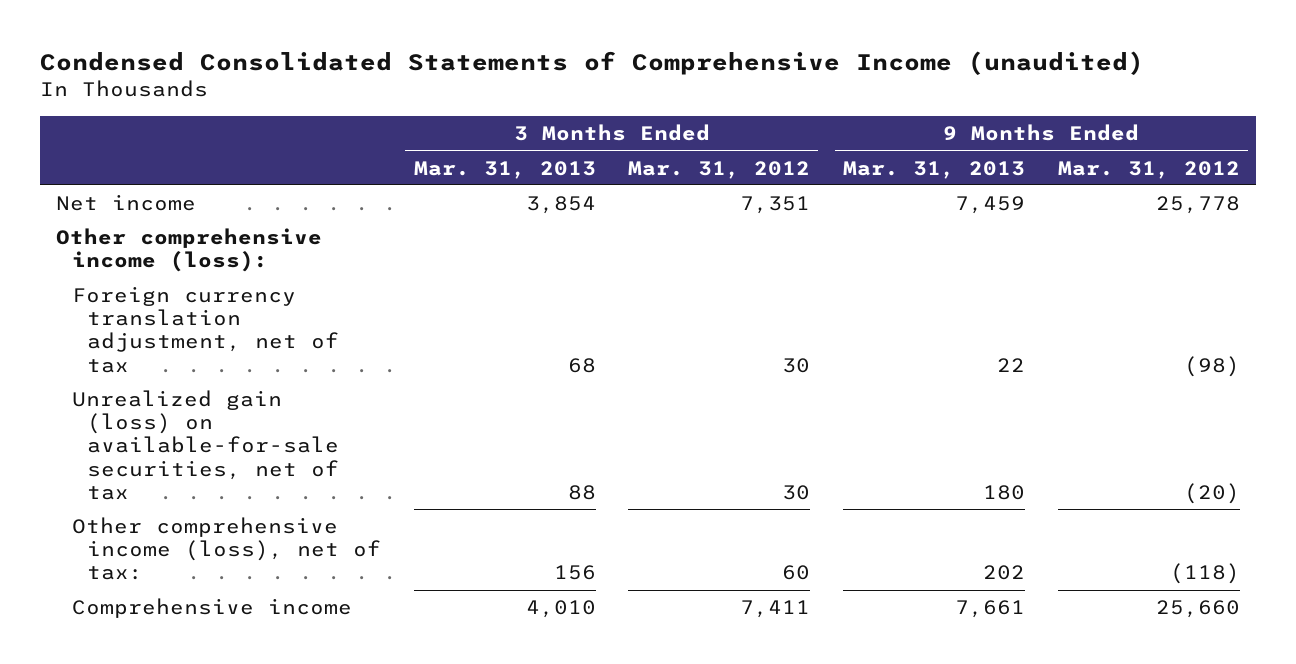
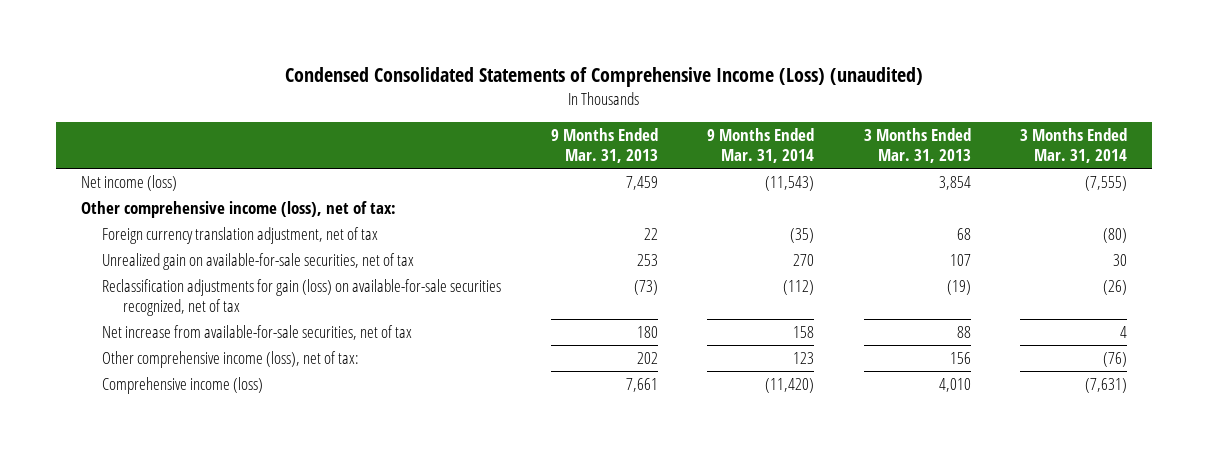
[39,51,1144,76] Condensed Consolidated Statements of Comprehensive Income (unaudited) -> [285,67,924,88] Condensed Consolidated Statements of Comprehensive Income (Loss) (unaudited)
[628,160,811,179] Mar. 31, 2012 -> none
[1057,160,1240,179] Mar. 31, 2012 -> none
none -> [707,128,815,164] 9 Months Ended Mar. 31, 2014
none -> [1020,128,1128,164] 3 Months Ended Mar. 31, 2014
[56,194,197,212] Net income -> [80,175,177,192] Net income (loss)
[56,228,323,273] Other comprehensive income (loss): -> [80,201,396,219] Other comprehensive income (loss), net of tax:
[71,390,339,500] Unrealized gain (loss) on available-for-sale securities, net of tax -> [101,253,414,271] Unrealized gain on available-for-sale securities, net of tax
[567,484,596,500] 88 -> [949,254,971,267] 107
[983,484,1026,500] 180 -> [636,254,658,267] 253
none -> [101,279,501,317] Reclassification adjustments for gain (loss) on available-for-sale securities recognized, net of tax
none -> [101,325,412,341] Net increase from available-for-sale securities, net of tax
[71,598,352,619] Comprehensive income -> [101,377,263,395] Comprehensive income (loss)

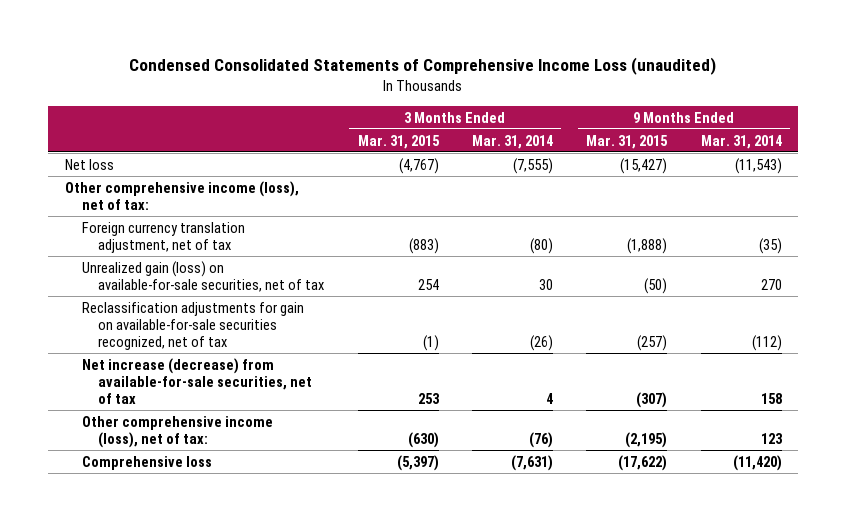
[285,67,924,88] Condensed Consolidated Statements of Comprehensive Income (Loss) (unaudited) -> [129,57,717,76] Condensed Consolidated Statements of Comprehensive Income Loss (unaudited)
[550,128,658,164] 9 Months Ended Mar. 31, 2013 -> none
[863,128,971,164] 3 Months Ended Mar. 31, 2013 -> none
none -> [357,134,440,149] Mar. 31, 2015
none -> [586,134,669,149] Mar. 31, 2015
[80,175,177,192] Net income (loss) -> [65,158,115,170] Net loss
[101,253,414,271] Unrealized gain on available-for-sale securities, net of tax -> [81,260,325,292] Unrealized gain (loss) on available-for-sale securities, net of tax
[101,279,501,317] Reclassification adjustments for gain (loss) on available-for-sale securities recognized, net of tax -> [81,301,304,350] Reclassification adjustments for gain on available-for-sale securities recognized, net of tax
[101,325,412,341] Net increase from available-for-sale securities, net of tax -> [81,357,313,404] Net increase (decrease) from available-for-sale securities, net of tax
[101,377,263,395] Comprehensive income (loss) -> [81,455,212,470] Comprehensive loss

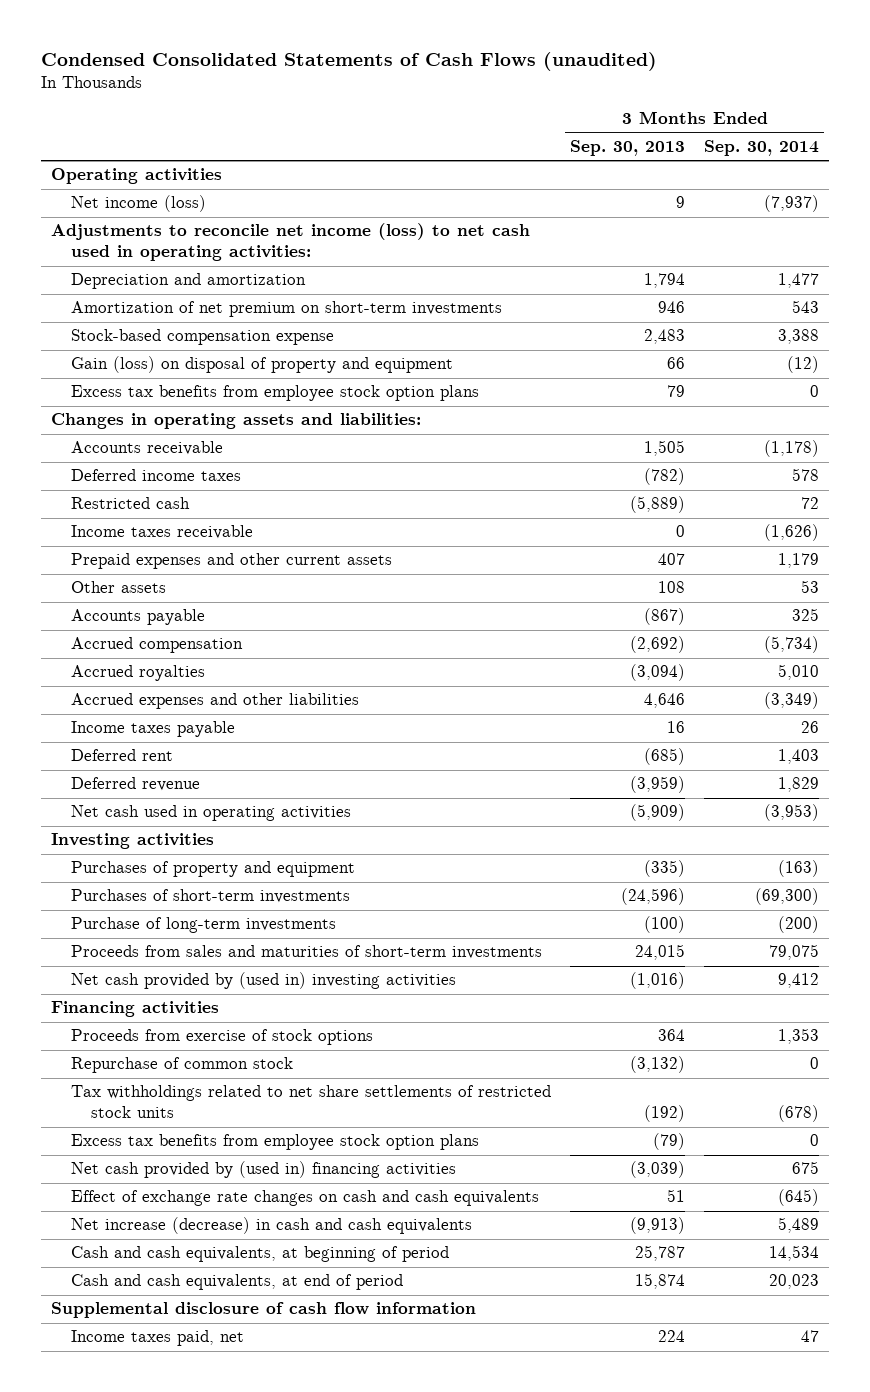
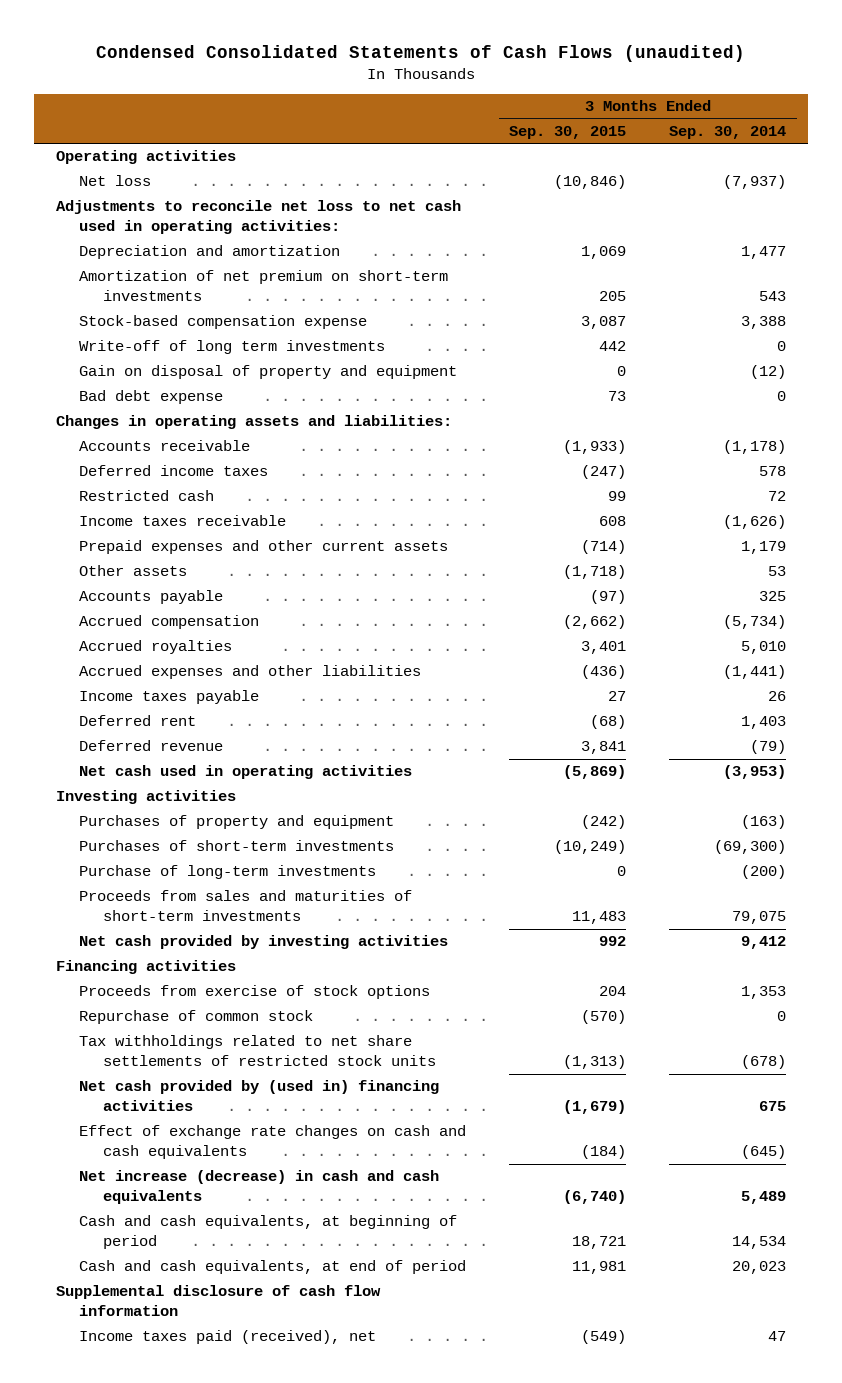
[570,139,686,156] Sep. 30, 2013 -> none
none -> [509,126,627,140] Sep. 30, 2015
[70,195,206,213] Net income (loss) -> [79,175,152,187] Net loss
[50,223,530,262] Adjustments to reconcile net income (loss) to net cash used in operating activities: -> [55,200,461,235] Adjustments to reconcile net loss to net cash used in operating activities:
[70,385,479,402] Excess tax benefits from employee stock option plans -> none
none -> [79,340,386,355] Write-off of long term investments
[70,356,453,374] Gain (loss) on disposal of property and equipment -> [79,365,458,380] Gain on disposal of property and equipment
none -> [79,390,224,405] Bad debt expense
[764,692,820,710] (3,349) -> [723,665,787,680] (1,441)
[778,777,820,793] 1,829 -> [750,740,787,755] (79)
[70,972,456,990] Net cash provided by (used in) investing activities -> [79,935,449,950] Net cash provided by investing activities
[70,1134,479,1151] Excess tax benefits from employee stock option plans -> none
[70,1330,244,1347] Income taxes paid, net -> [79,1330,377,1345] Income taxes paid (received), net

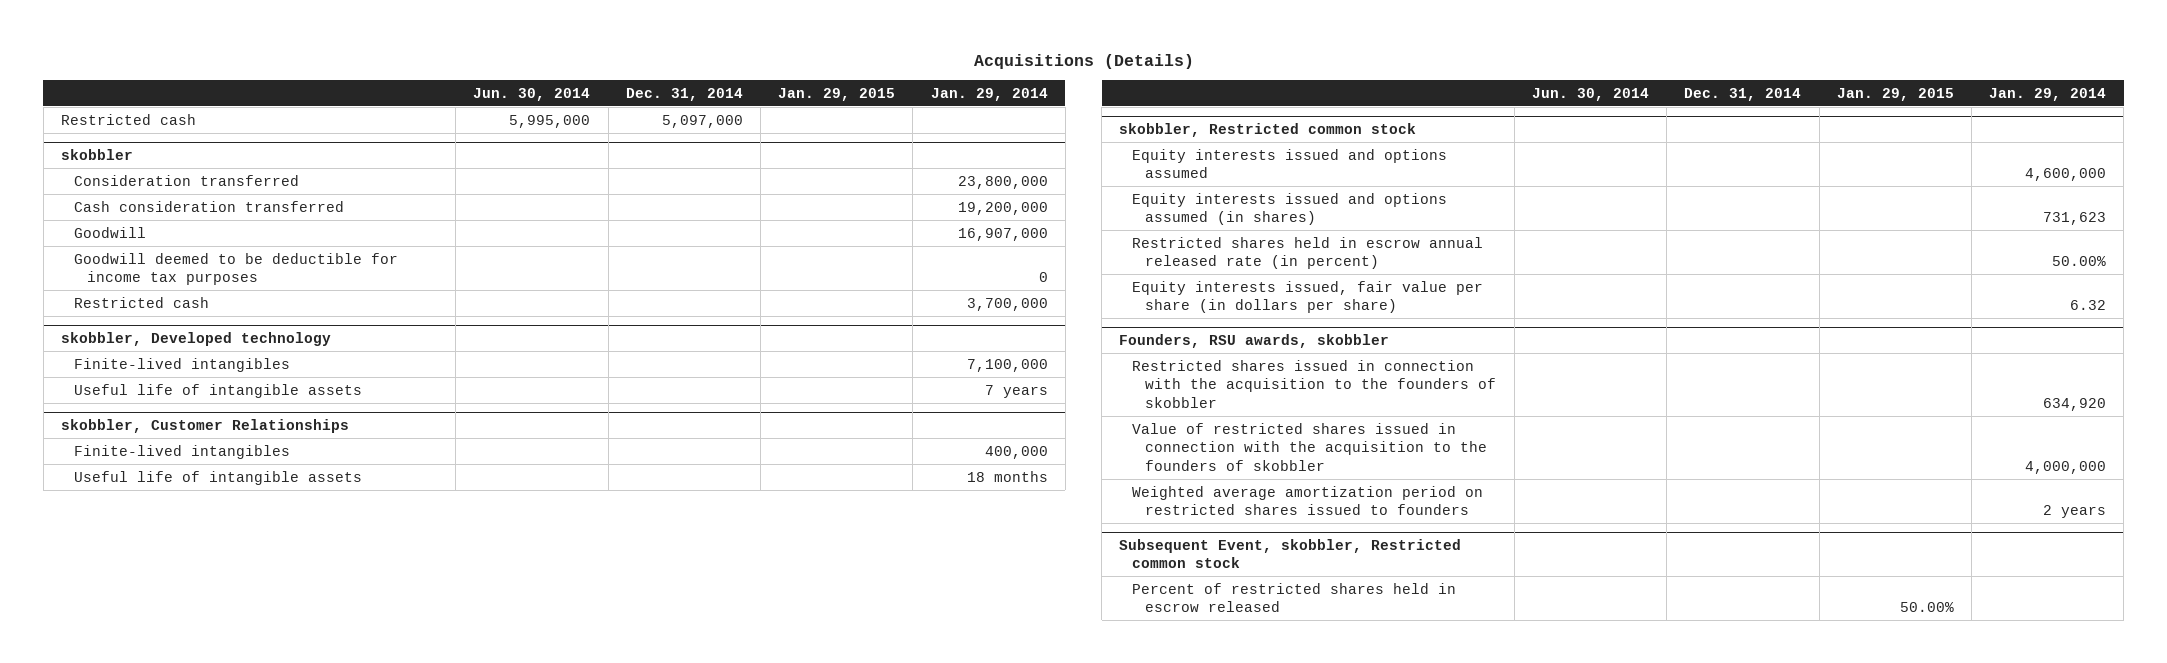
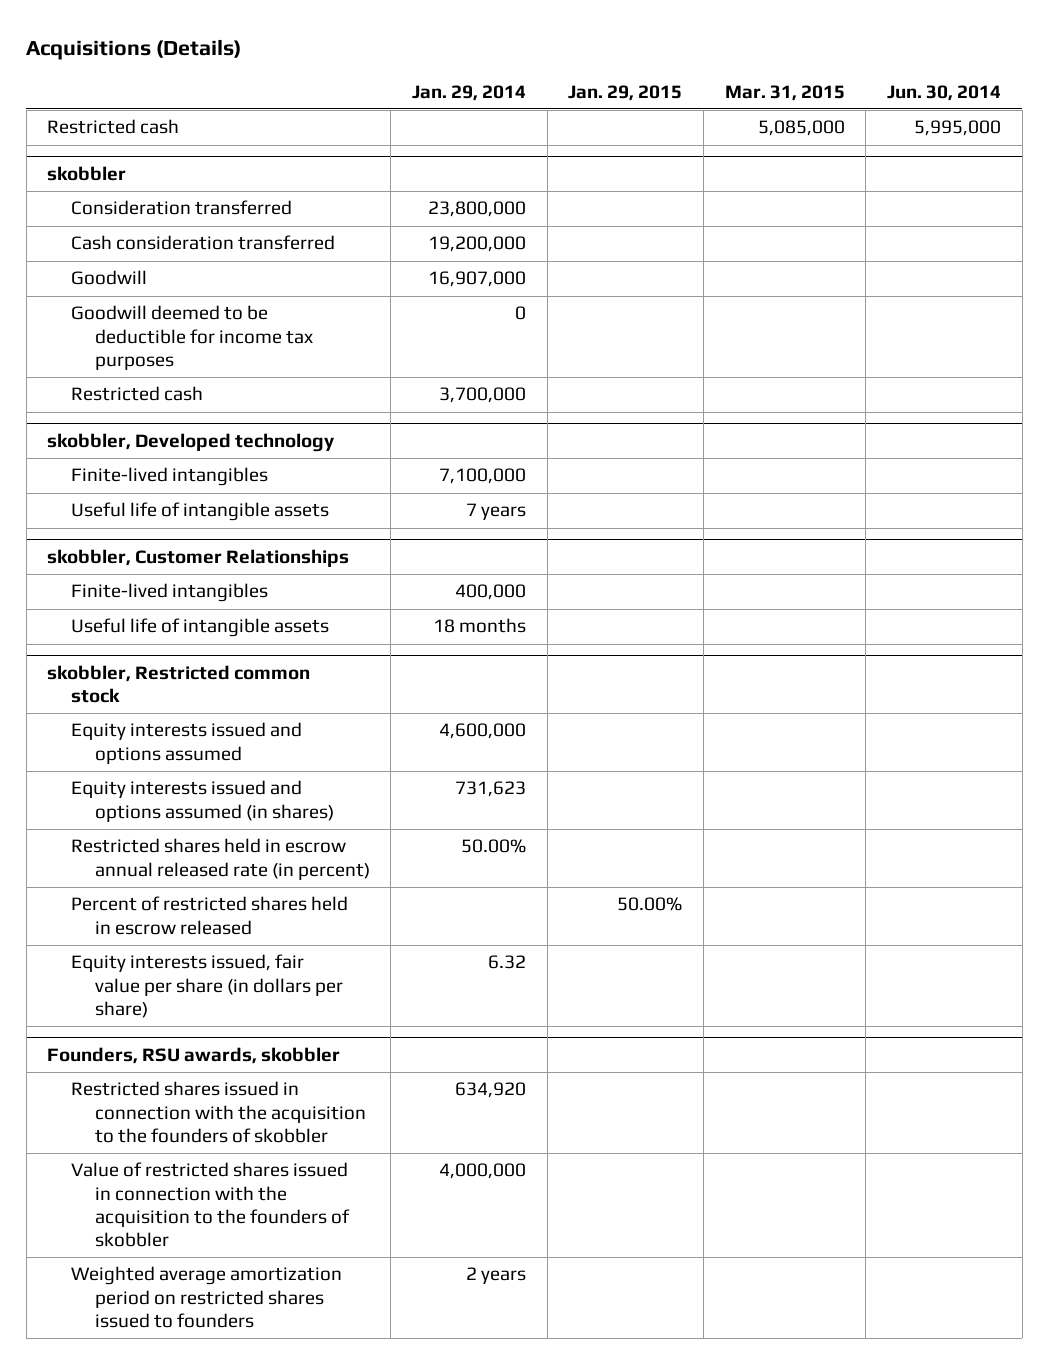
[625,87,743,101] Dec. 31, 2014 -> none
none -> [724,84,845,101] Mar. 31, 2015
none -> [70,896,348,935] Percent of restricted shares held in escrow released
[1119,538,1462,569] Subsequent Event, skobbler, Restricted common stock -> none
[1132,582,1457,613] Percent of restricted shares held in escrow released -> none

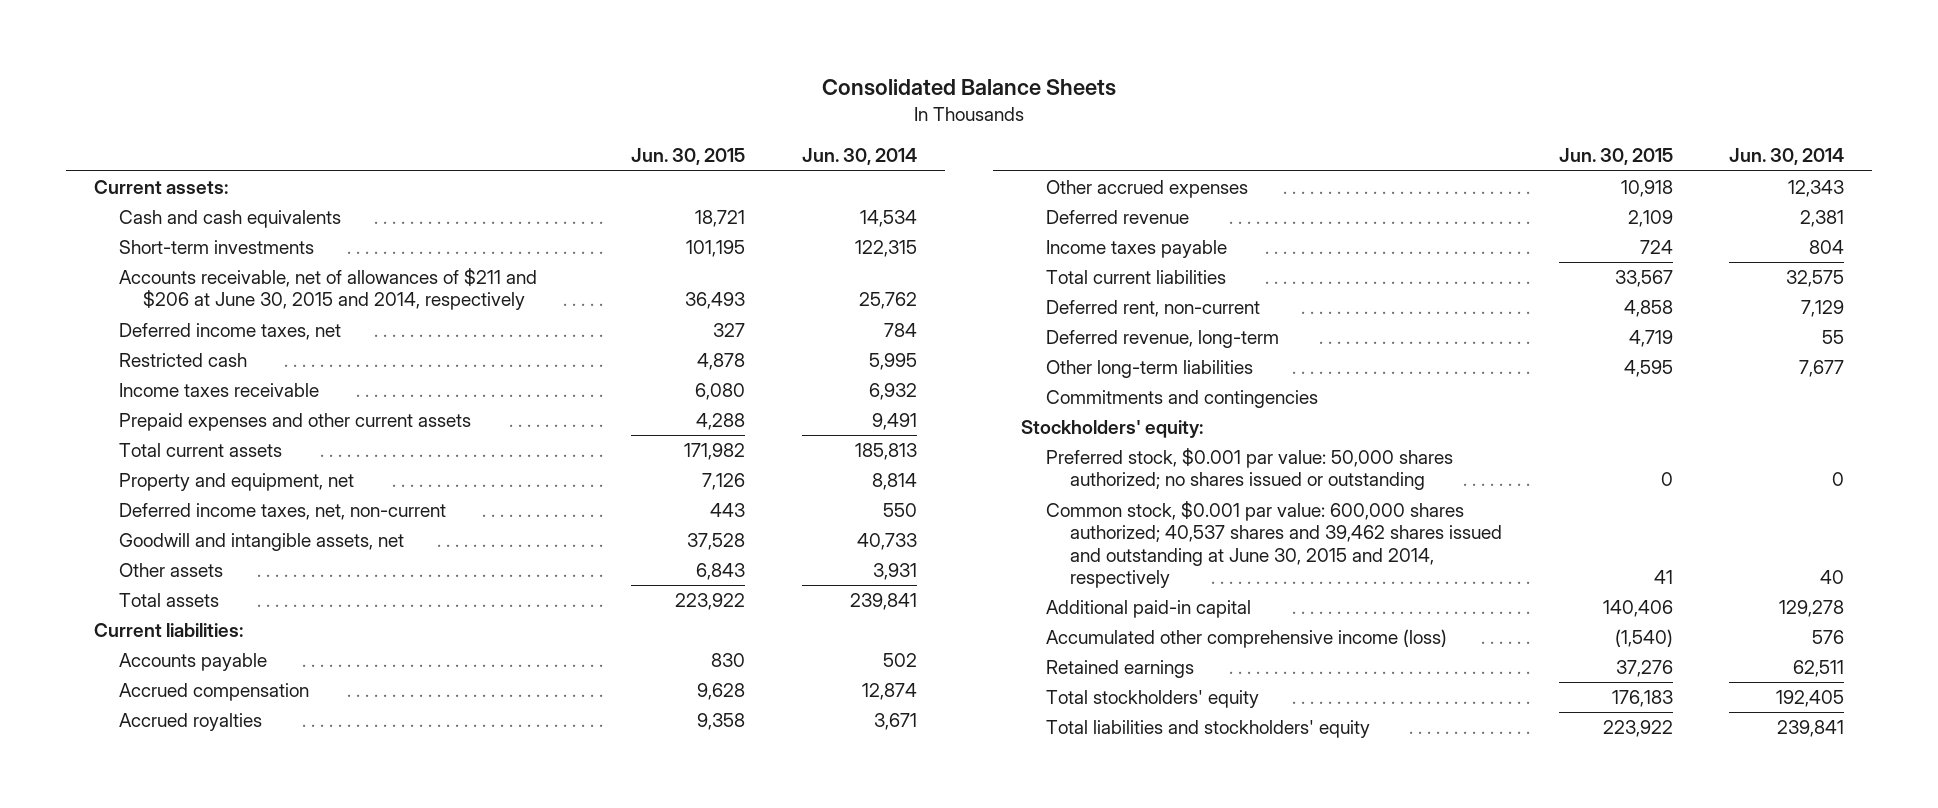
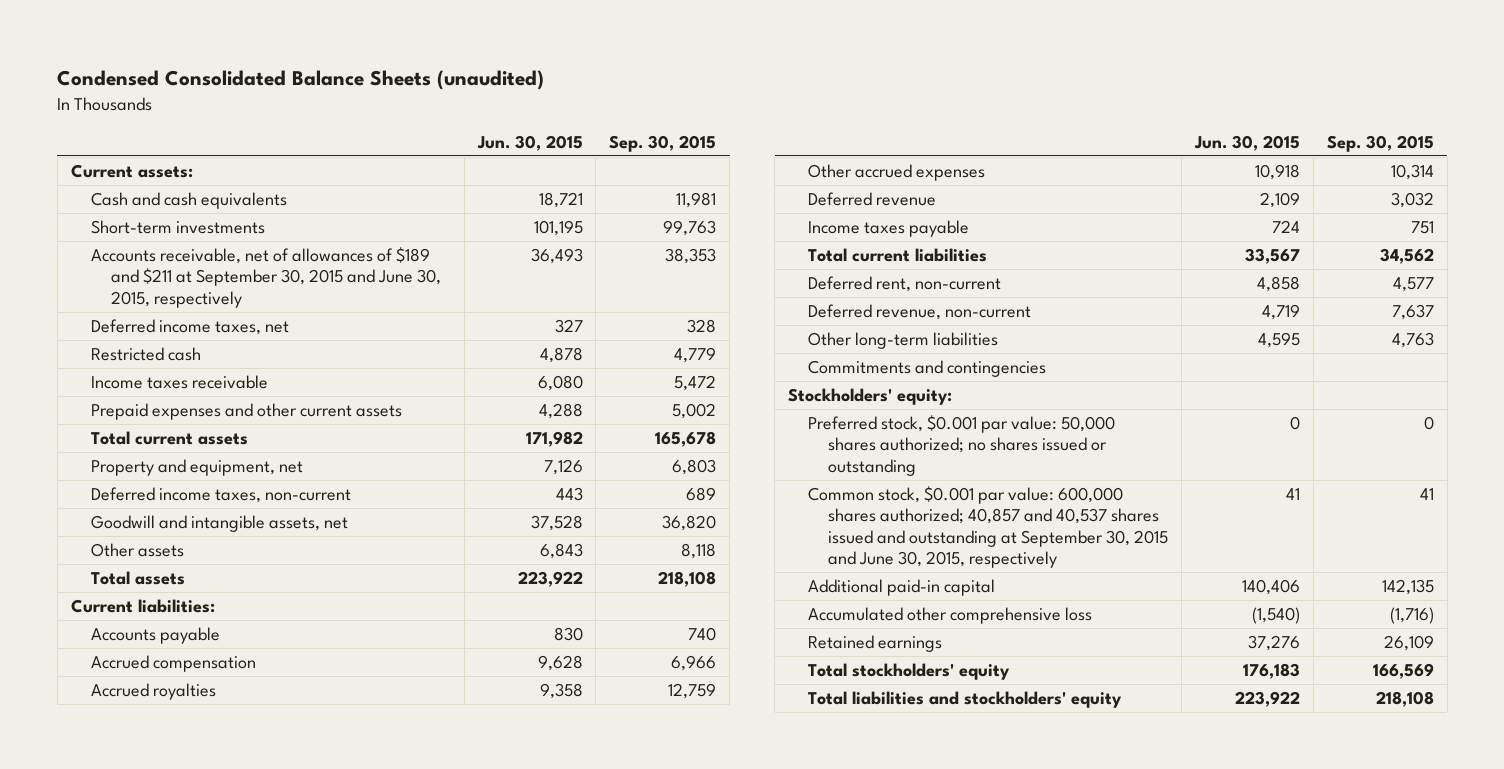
[822,79,1117,97] Consolidated Balance Sheets -> [57,70,545,91] Condensed Consolidated Balance Sheets (unaudited)
[801,148,917,166] Jun. 30, 2014 -> none
none -> [609,134,717,152] Sep. 30, 2015
[118,268,537,311] Accounts receivable, net of allowances of $211 and $206 at June 30, 2015 and 2014, respectively -> [90,246,441,308] Accounts receivable, net of allowances of $189 and $211 at September 30, 2015 and June 30, 2015, respectively
[118,503,446,521] Deferred income taxes, net, non-current -> [90,486,351,503] Deferred income taxes, non-current
[1045,330,1279,349] Deferred revenue, long-term -> [808,303,1032,320] Deferred revenue, non-current
[1045,501,1503,588] Common stock, $0.001 par value: 600,000 shares authorized; 40,537 shares and 39,462 shares issued and outstanding at June 30, 2015 and 2014, respectively -> [808,485,1169,569] Common stock, $0.001 par value: 600,000 shares authorized; 40,857 and 40,537 shares issued and outstanding at September 30, 2015 and June 30, 2015, respectively
[1045,629,1447,649] Accumulated other comprehensive income (loss) -> [808,606,1093,624] Accumulated other comprehensive loss

